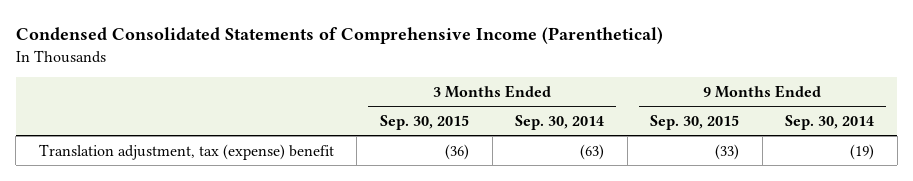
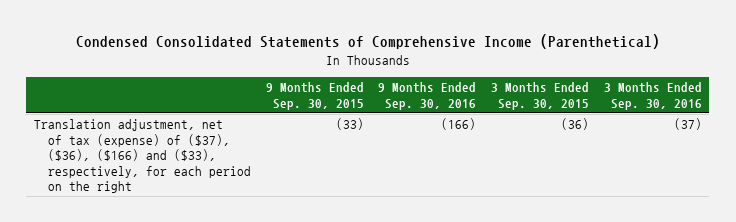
[515,114,605,130] Sep. 30, 2014 -> none
[785,114,875,130] Sep. 30, 2014 -> none
none -> [378,82,477,110] 9 Months Ended Sep. 30, 2016
none -> [604,82,703,110] 3 Months Ended Sep. 30, 2016
[38,143,334,160] Translation adjustment, tax (expense) benefit -> [33,119,251,194] Translation adjustment, net of tax (expense) of ($37), ($36), ($166) and ($33), respectively, for each period on the right

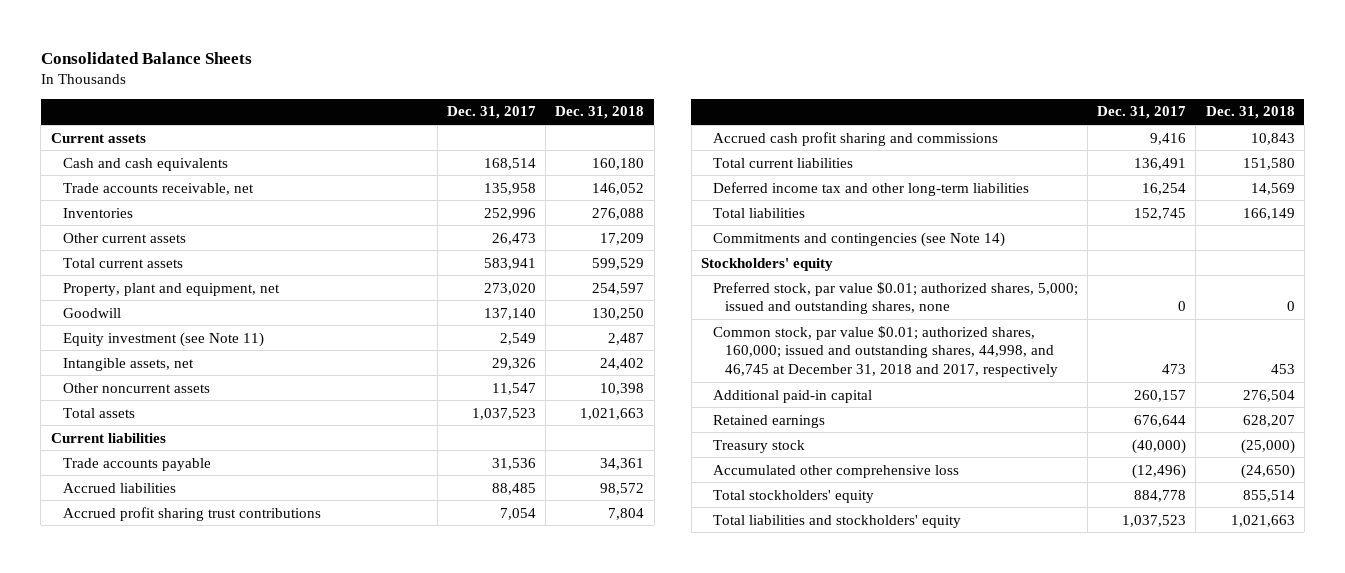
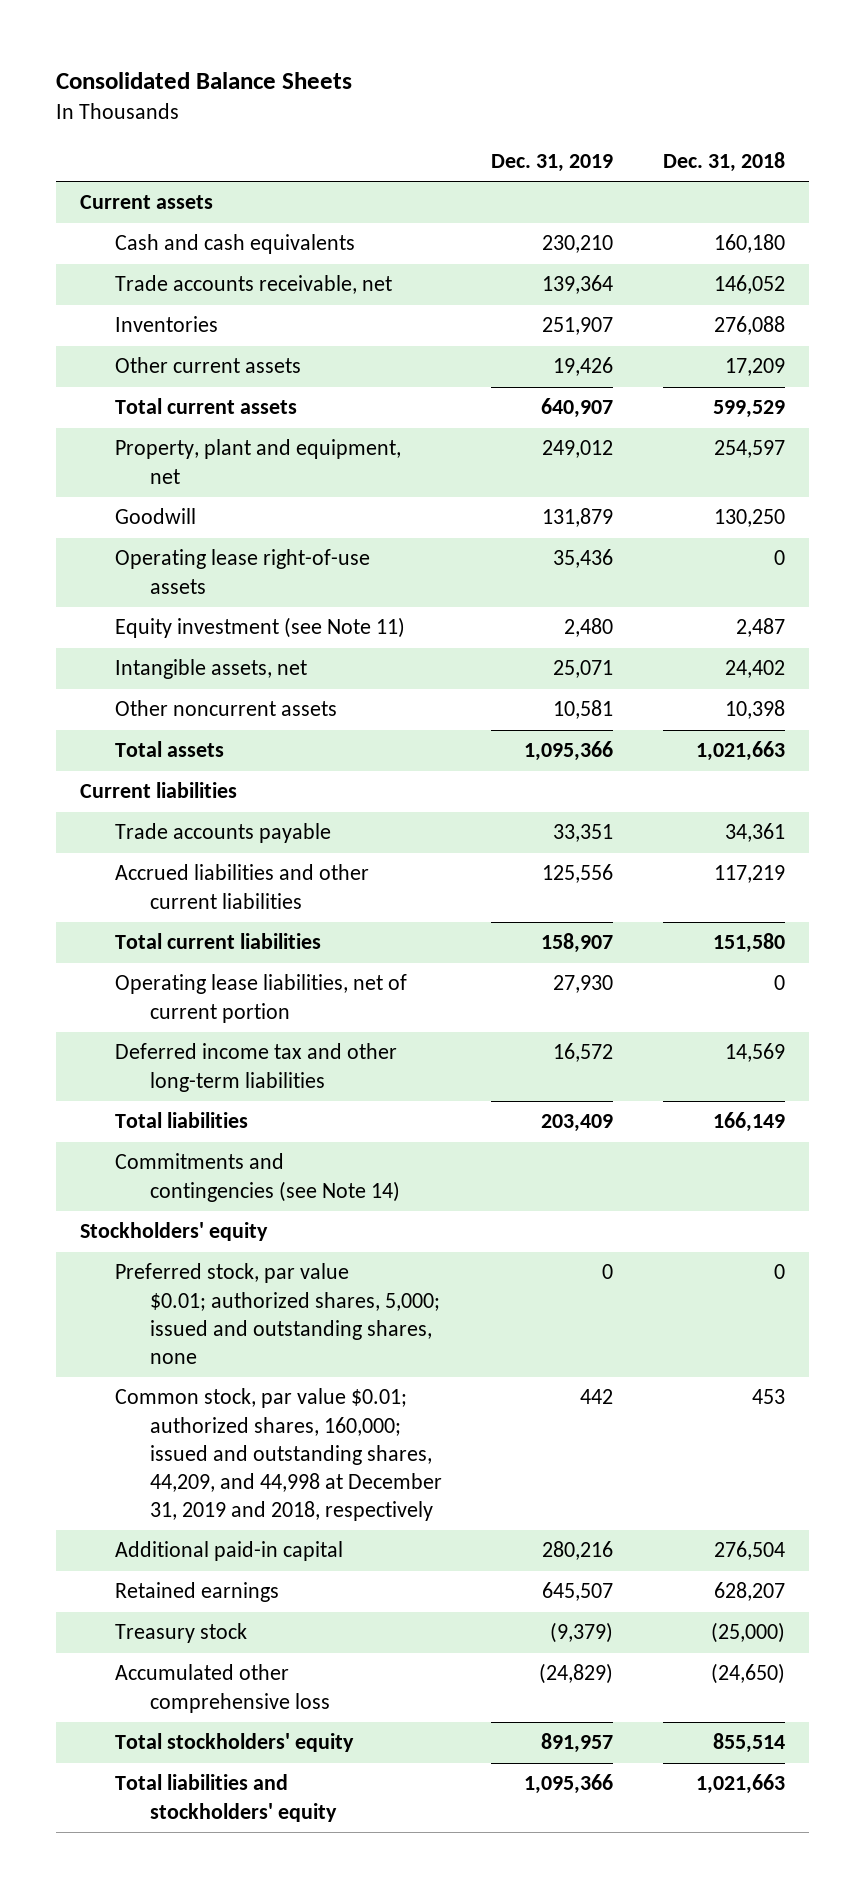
[447,106,537,120] Dec. 31, 2017 -> none
none -> [491,154,614,173] Dec. 31, 2019
none -> [115,549,371,594] Operating lease right-of-use assets
[62,506,321,521] Accrued profit sharing trust contributions -> none
[712,131,998,146] Accrued cash profit sharing and commissions -> none
[62,482,176,493] Accrued liabilities -> [115,864,370,909] Accrued liabilities and other current liabilities
[600,482,645,495] 98,572 -> [713,865,785,884] 117,219
none -> [115,974,408,1023] Operating lease liabilities, net of current portion
[712,325,1058,378] Common stock, par value $0.01; authorized shares, 160,000; issued and outstanding shares, 44,998, and 46,745 at December 31, 2018 and 2017, respectively -> [115,1388,442,1522] Common stock, par value $0.01; authorized shares, 160,000; issued and outstanding shares, 44,209, and 44,998 at December 31, 2019 and 2018, respectively

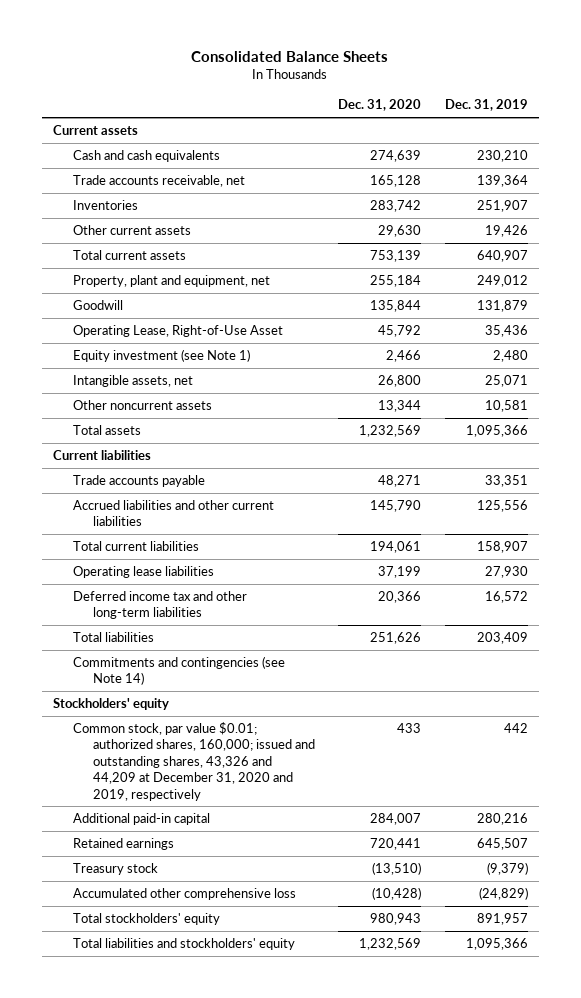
[662,152,785,173] Dec. 31, 2018 -> none
none -> [338,99,422,112] Dec. 31, 2020
[115,549,371,594] Operating lease right-of-use assets -> [73,325,284,338] Operating Lease, Right-of-Use Asset
[115,617,406,639] Equity investment (see Note 11) -> [73,349,251,363] Equity investment (see Note 1)
[115,974,408,1023] Operating lease liabilities, net of current portion -> [73,566,215,579] Operating lease liabilities
[115,1263,440,1364] Preferred stock, par value $0.01; authorized shares, 5,000; issued and outstanding shares, none -> none
[115,1388,442,1522] Common stock, par value $0.01; authorized shares, 160,000; issued and outstanding shares, 44,209, and 44,998 at December 31, 2019 and 2018, respectively -> [73,722,315,801] Common stock, par value $0.01; authorized shares, 160,000; issued and outstanding shares, 43,326 and 44,209 at December 31, 2020 and 2019, respectively

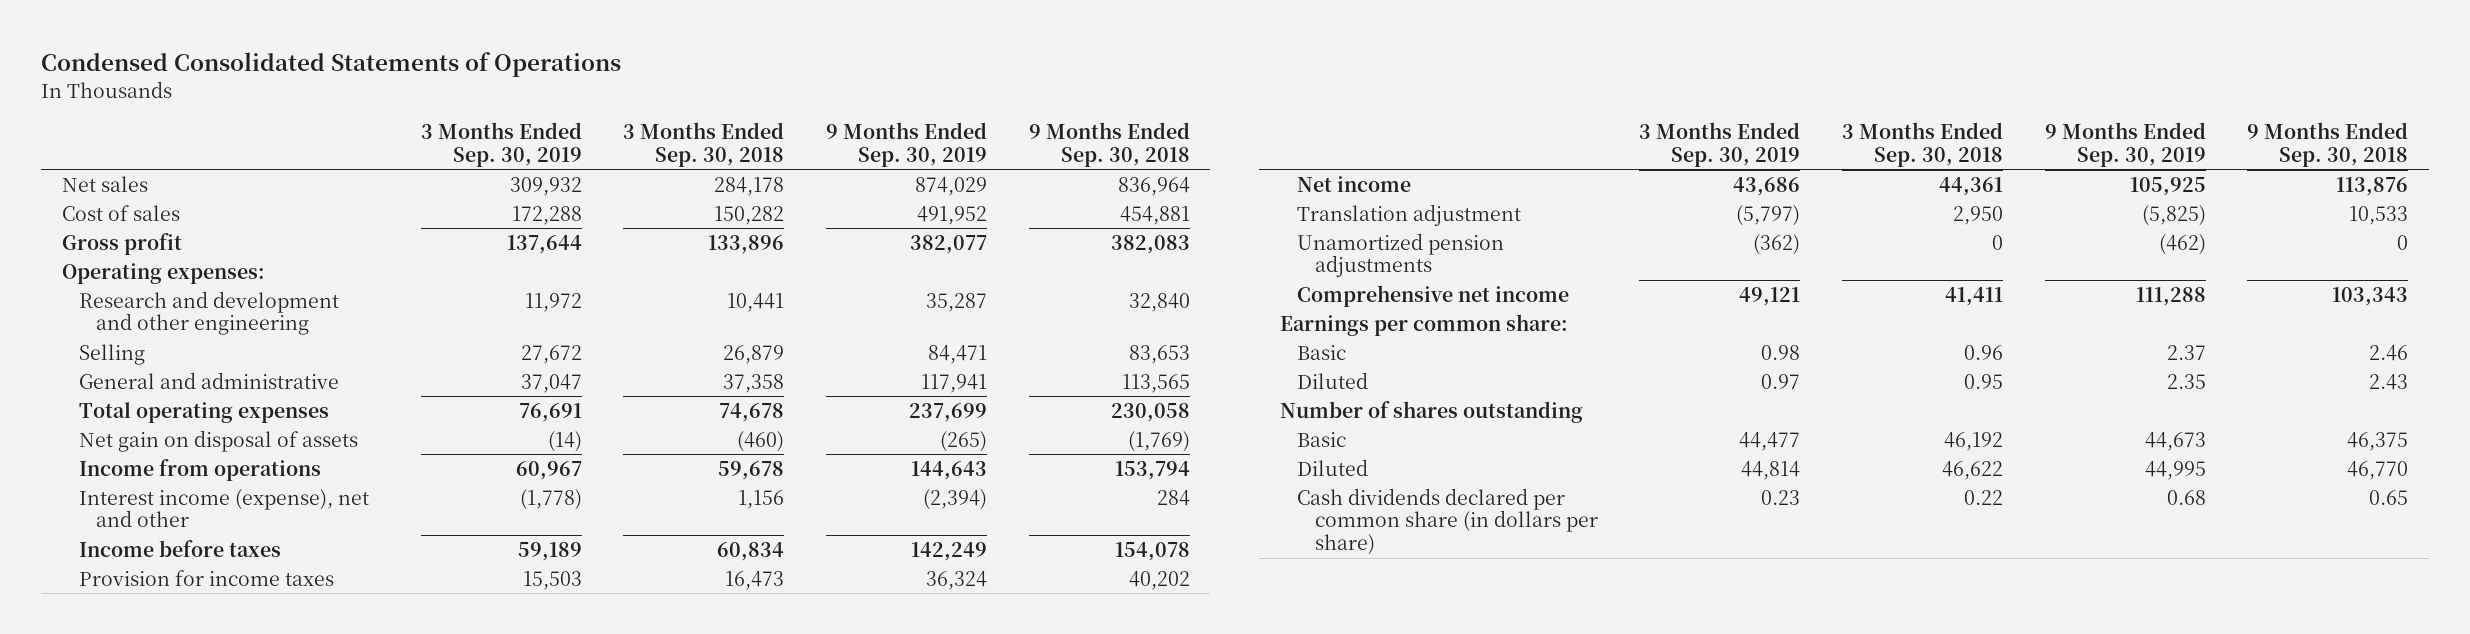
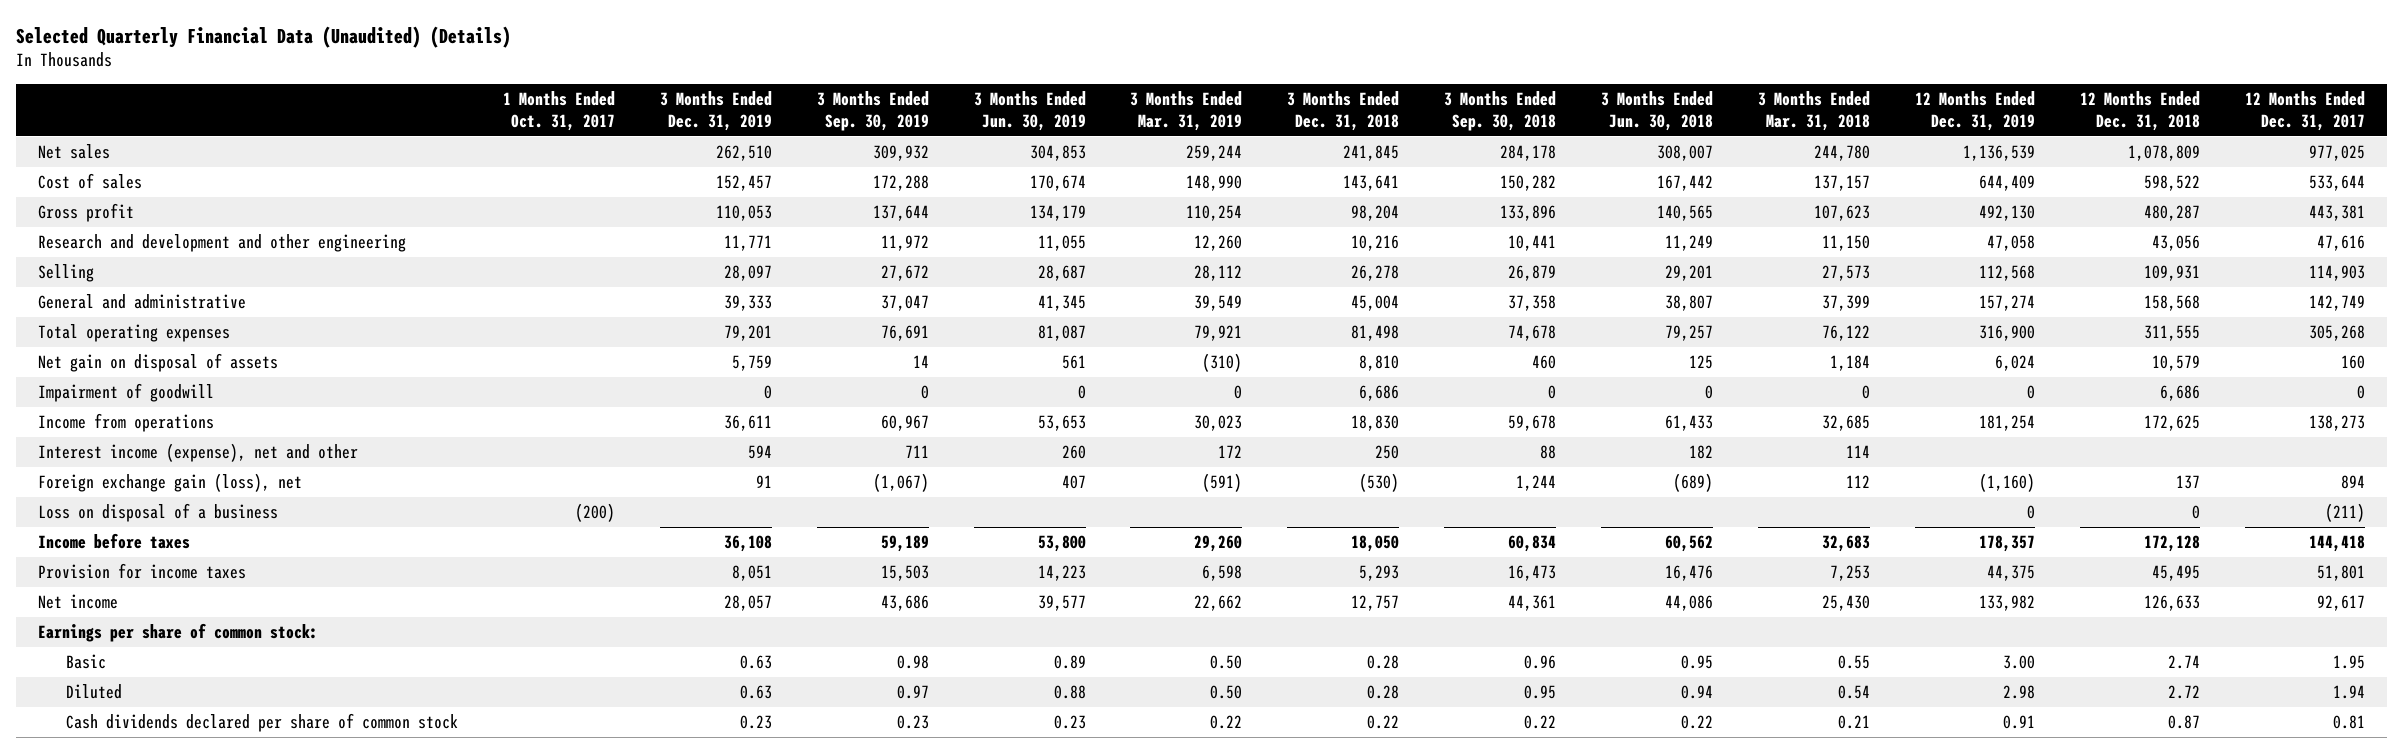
[40,52,621,78] Condensed Consolidated Statements of Operations -> [15,25,511,48] Selected Quarterly Financial Data (Unaudited) (Details)
[825,121,987,167] 9 Months Ended Sep. 30, 2019 -> none
[1028,121,1190,167] 9 Months Ended Sep. 30, 2018 -> none
none -> [502,90,615,132] 1 Months Ended Oct. 31, 2017
none -> [659,90,772,132] 3 Months Ended Dec. 31, 2019
none -> [973,90,1086,132] 3 Months Ended Jun. 30, 2019
none -> [1130,90,1243,132] 3 Months Ended Mar. 31, 2019
none -> [1287,90,1400,132] 3 Months Ended Dec. 31, 2018
none -> [1601,90,1714,132] 3 Months Ended Jun. 30, 2018
none -> [1758,90,1871,132] 3 Months Ended Mar. 31, 2018
none -> [1915,90,2036,132] 12 Months Ended Dec. 31, 2019
none -> [2080,90,2201,132] 12 Months Ended Dec. 31, 2018
none -> [2244,90,2365,132] 12 Months Ended Dec. 31, 2017
[61,262,265,284] Operating expenses: -> none
[547,430,582,452] (14) -> [912,354,929,368] 14
[737,430,785,452] (460) -> [1532,354,1557,369] 460
none -> [38,382,215,402] Impairment of goodwill
[519,488,582,510] (1,778) -> [904,444,929,458] 711
[738,489,785,509] 1,156 -> [1540,444,1557,459] 88
none -> [38,472,303,492] Foreign exchange gain (loss), net
none -> [38,502,279,522] Loss on disposal of a business
[1297,203,1522,226] Translation adjustment -> none
[1297,232,1505,278] Unamortized pension adjustments -> none
[1297,284,1570,307] Comprehensive net income -> none
[1280,313,1569,336] Earnings per common share: -> [38,622,319,642] Earnings per share of common stock:
[1280,400,1584,423] Number of shares outstanding -> none
[1297,431,1347,447] Basic -> none
[1297,458,1369,476] Diluted -> none
[1297,487,1598,556] Cash dividends declared per common share (in dollars per share) -> [65,712,458,732] Cash dividends declared per share of common stock

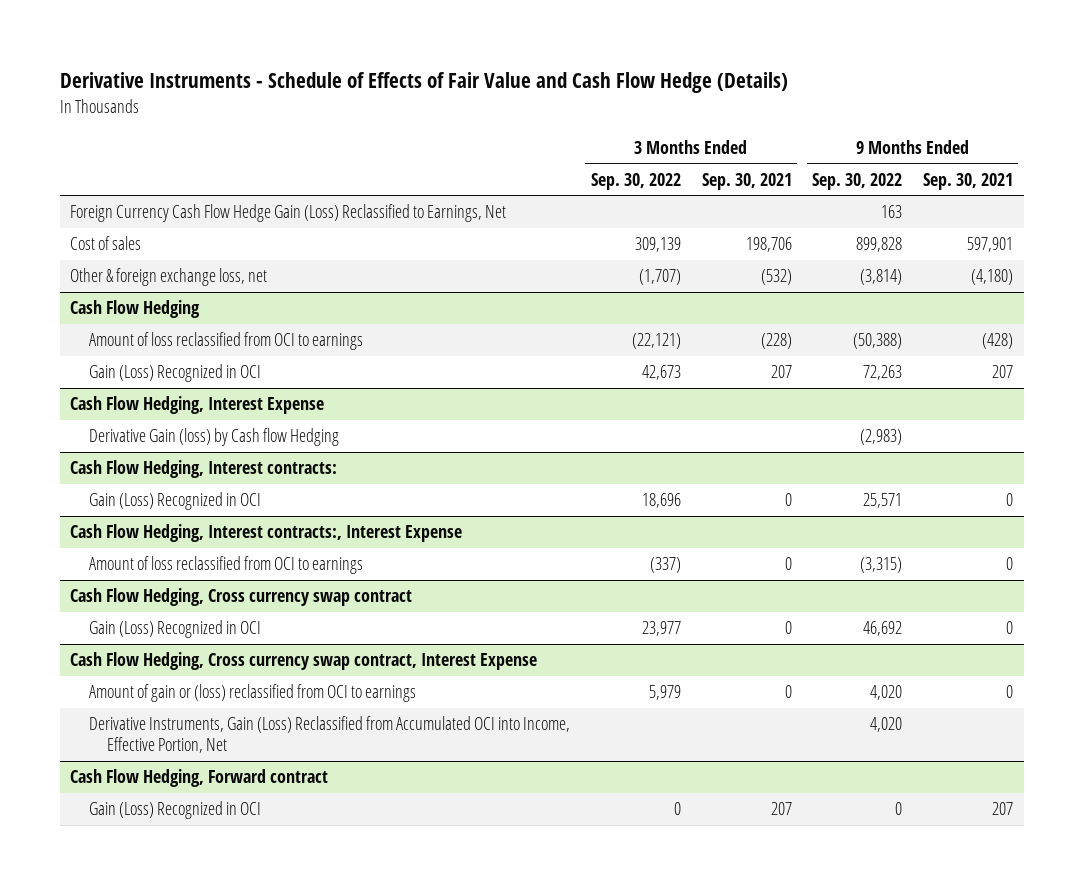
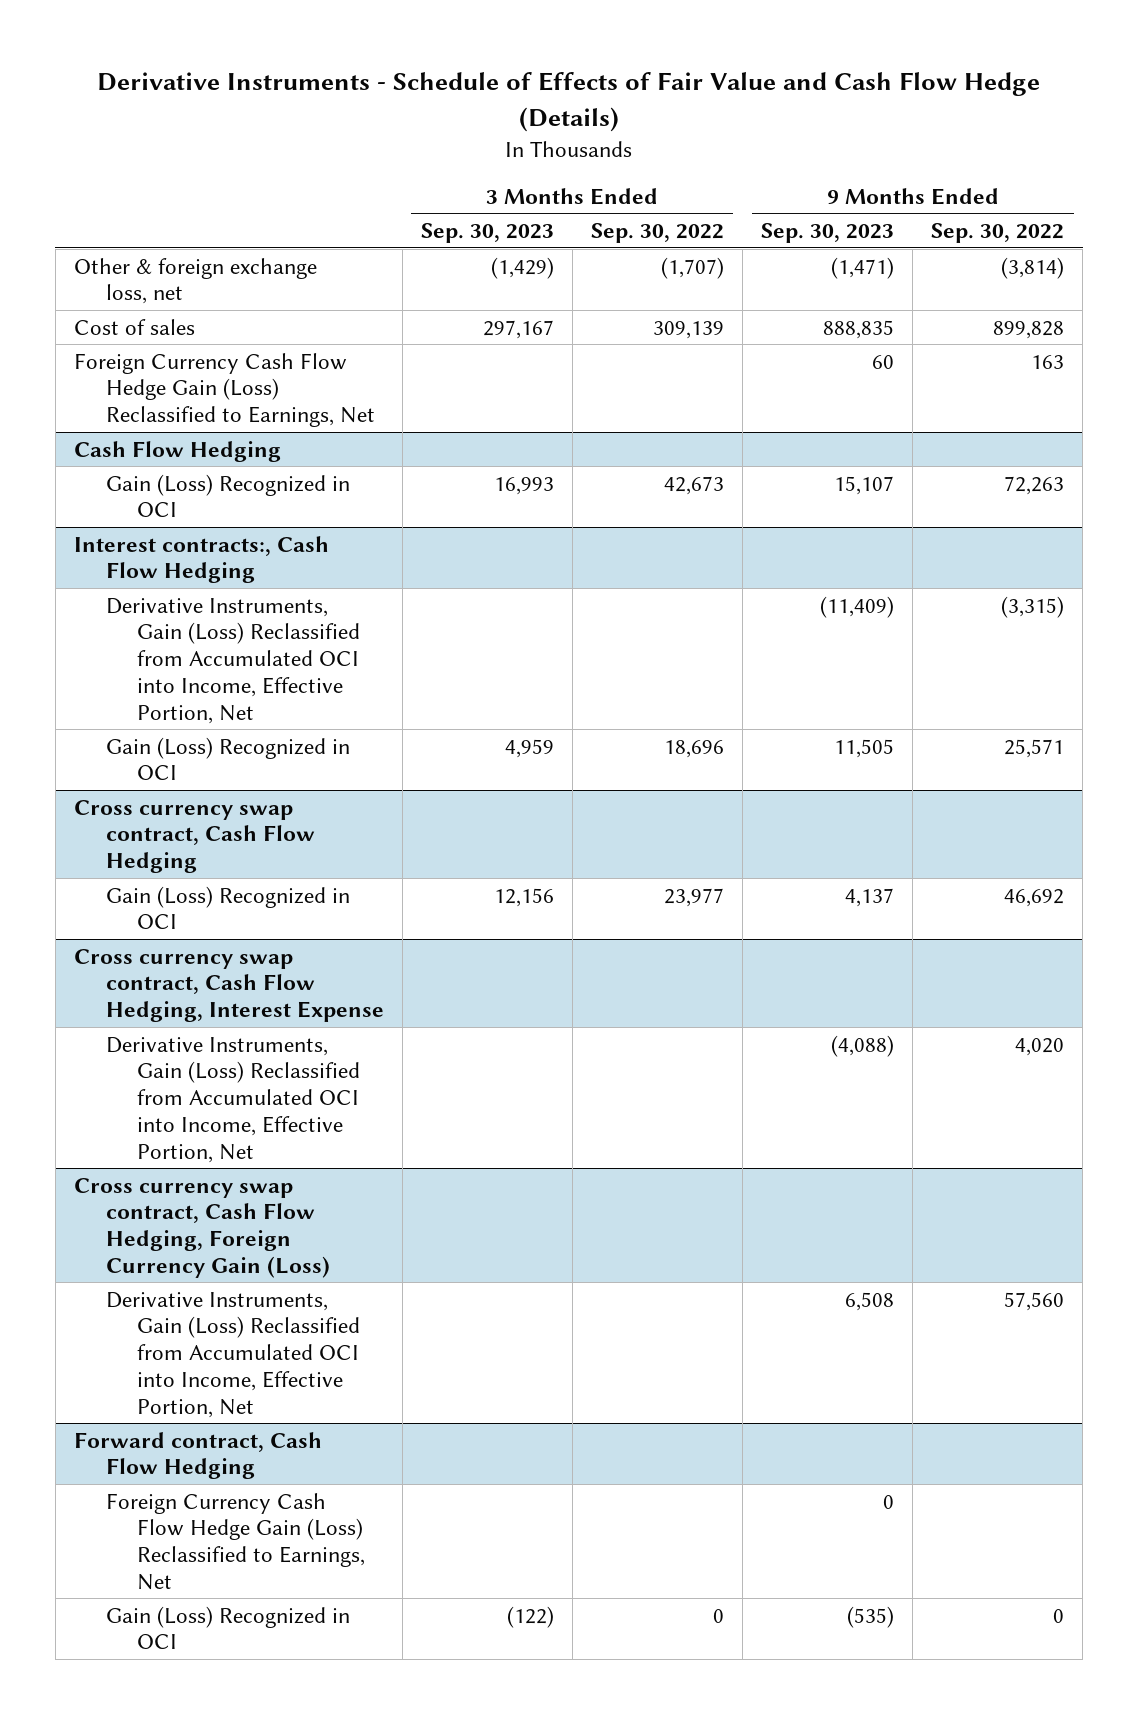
[701,172,792,190] Sep. 30, 2021 -> none
[923,172,1014,190] Sep. 30, 2021 -> none
none -> [420,222,554,243] Sep. 30, 2023
none -> [761,222,895,243] Sep. 30, 2023
[70,236,142,251] Cost of sales -> [73,318,195,335] Cost of sales
[70,204,507,223] Foreign Currency Cash Flow Hedge Gain (Loss) Reclassified to Earnings, Net -> [73,352,375,428] Foreign Currency Cash Flow Hedge Gain (Loss) Reclassified to Earnings, Net
[88,332,363,351] Amount of loss reclassified from OCI to earnings -> none
[70,396,325,415] Cash Flow Hedging, Interest Expense -> none
[88,428,339,447] Derivative Gain (loss) by Cash flow Hedging -> none
[70,460,338,479] Cash Flow Hedging, Interest contracts: -> [73,535,329,584] Interest contracts:, Cash Flow Hedging
none -> [105,597,361,724] Derivative Instruments, Gain (Loss) Reclassified from Accumulated OCI into Income, Effective Portion, Net
[70,524,463,543] Cash Flow Hedging, Interest contracts:, Interest Expense -> none
[88,556,363,575] Amount of loss reclassified from OCI to earnings -> none
[70,588,413,607] Cash Flow Hedging, Cross currency swap contract -> [73,799,315,874] Cross currency swap contract, Cash Flow Hedging
[88,684,416,703] Amount of gain or (loss) reclassified from OCI to earnings -> none
[70,652,538,671] Cash Flow Hedging, Cross currency swap contract, Interest Expense -> [73,948,384,1023] Cross currency swap contract, Cash Flow Hedging, Interest Expense
none -> [73,1177,330,1278] Cross currency swap contract, Cash Flow Hedging, Foreign Currency Gain (Loss)
none -> [105,1291,361,1418] Derivative Instruments, Gain (Loss) Reclassified from Accumulated OCI into Income, Effective Portion, Net
[70,769,329,788] Cash Flow Hedging, Forward contract -> [73,1431,322,1480] Forward contract, Cash Flow Hedging
none -> [105,1492,366,1590] Foreign Currency Cash Flow Hedge Gain (Loss) Reclassified to Earnings, Net

